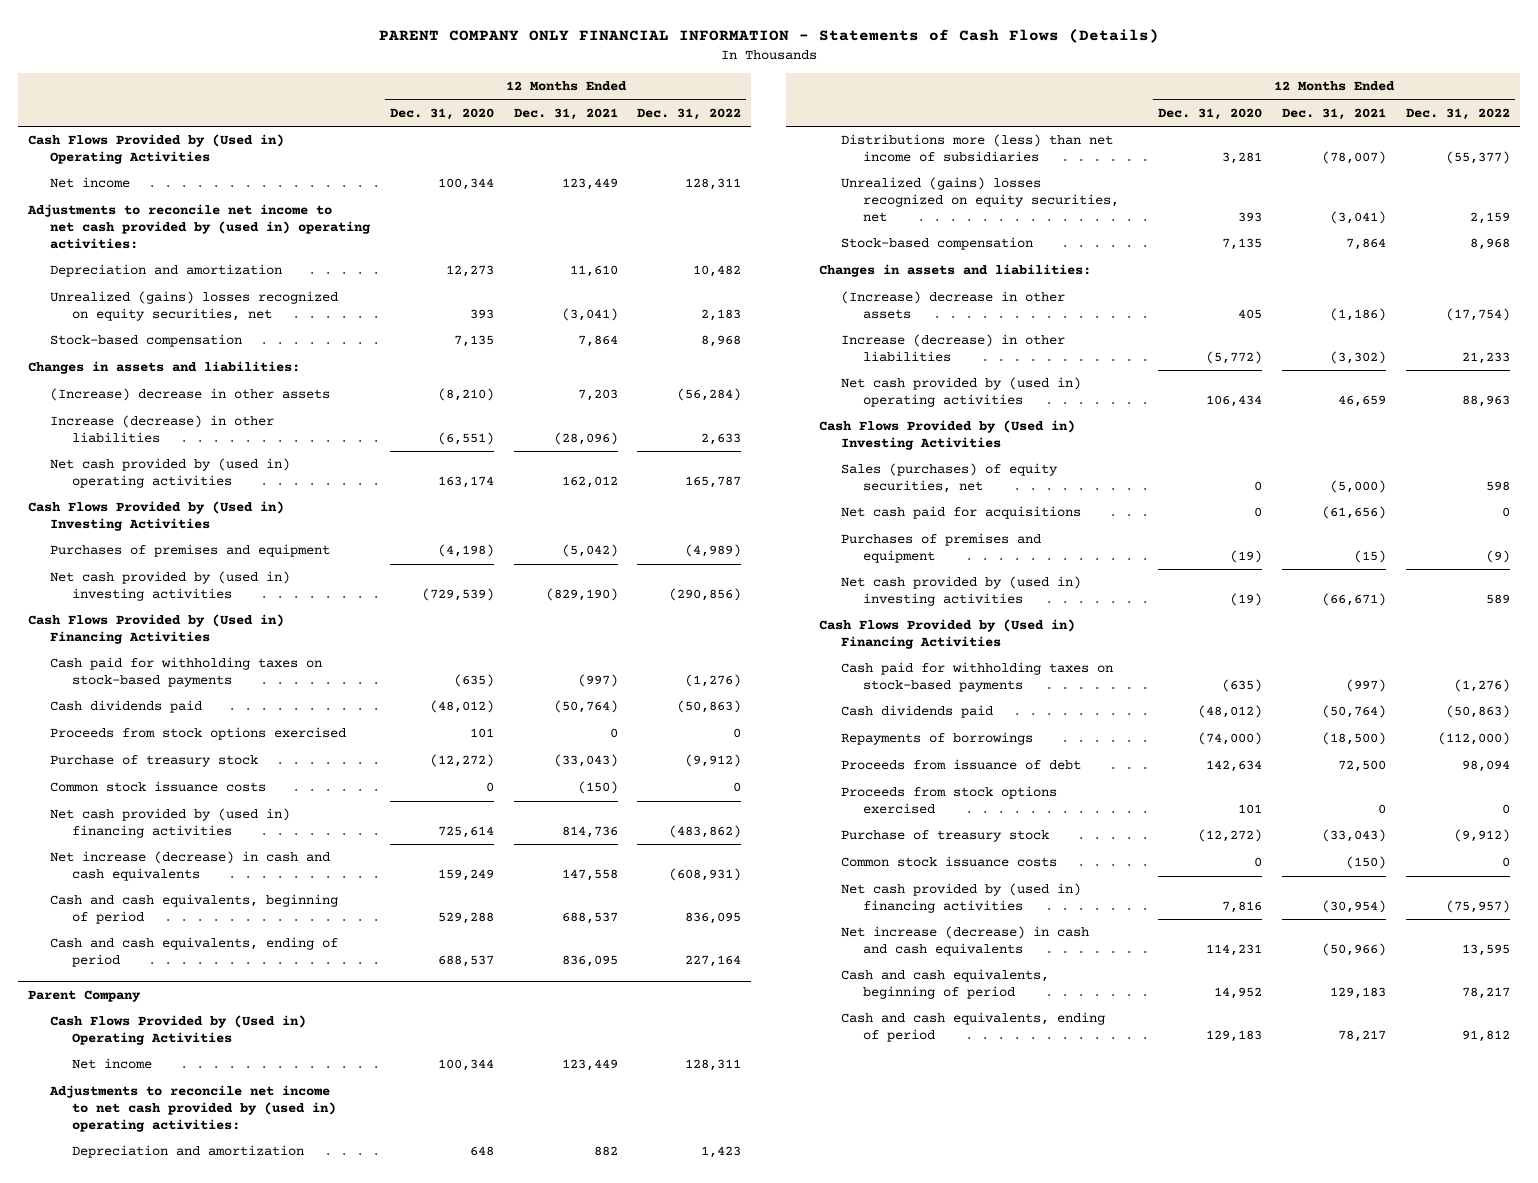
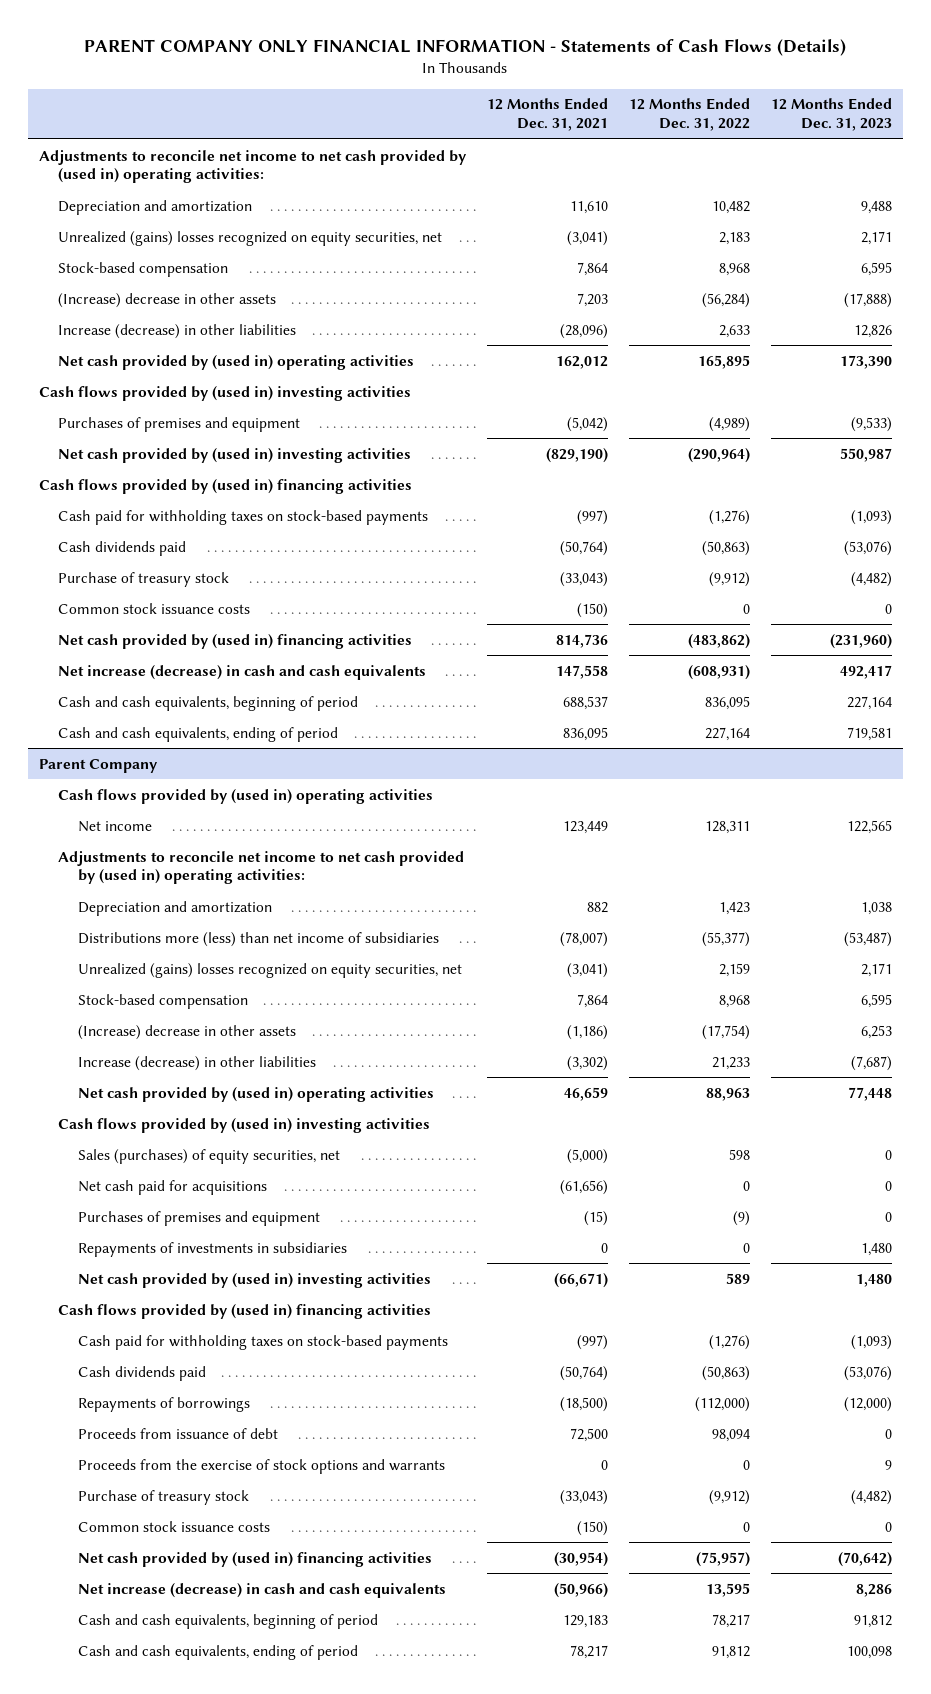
[389,107,494,120] Dec. 31, 2020 -> none
none -> [771,98,893,132] 12 Months Ended Dec. 31, 2023
[27,134,284,164] Cash Flows Provided by (Used in) Operating Activities -> none
[50,177,131,189] Net income -> none
[27,361,300,375] Changes in assets and liabilities: -> none
[685,475,742,488] 165,787 -> [698,354,751,369] 165,895
[27,501,284,531] Cash Flows Provided by (Used in) Investing Activities -> [38,385,411,401] Cash flows provided by (used in) investing activities
[669,587,742,601] (290,856) -> [688,447,751,463] (290,964)
[27,614,284,644] Cash Flows Provided by (Used in) Financing Activities -> [38,478,412,494] Cash flows provided by (used in) financing activities
[50,727,347,741] Proceeds from stock options exercised -> none
[50,1015,307,1045] Cash Flows Provided by (Used in) Operating Activities -> [58,788,434,804] Cash flows provided by (used in) operating activities
[818,264,1091,278] Changes in assets and liabilities: -> none
[818,420,1075,450] Cash Flows Provided by (Used in) Investing Activities -> [58,1117,431,1133] Cash flows provided by (used in) investing activities
none -> [77,1241,347,1257] Repayments of investments in subsidiaries
[818,619,1075,649] Cash Flows Provided by (Used in) Financing Activities -> [58,1303,432,1319] Cash flows provided by (used in) financing activities
[840,786,1057,814] Proceeds from stock options exercised -> none
none -> [77,1458,445,1474] Proceeds from the exercise of stock options and warrants

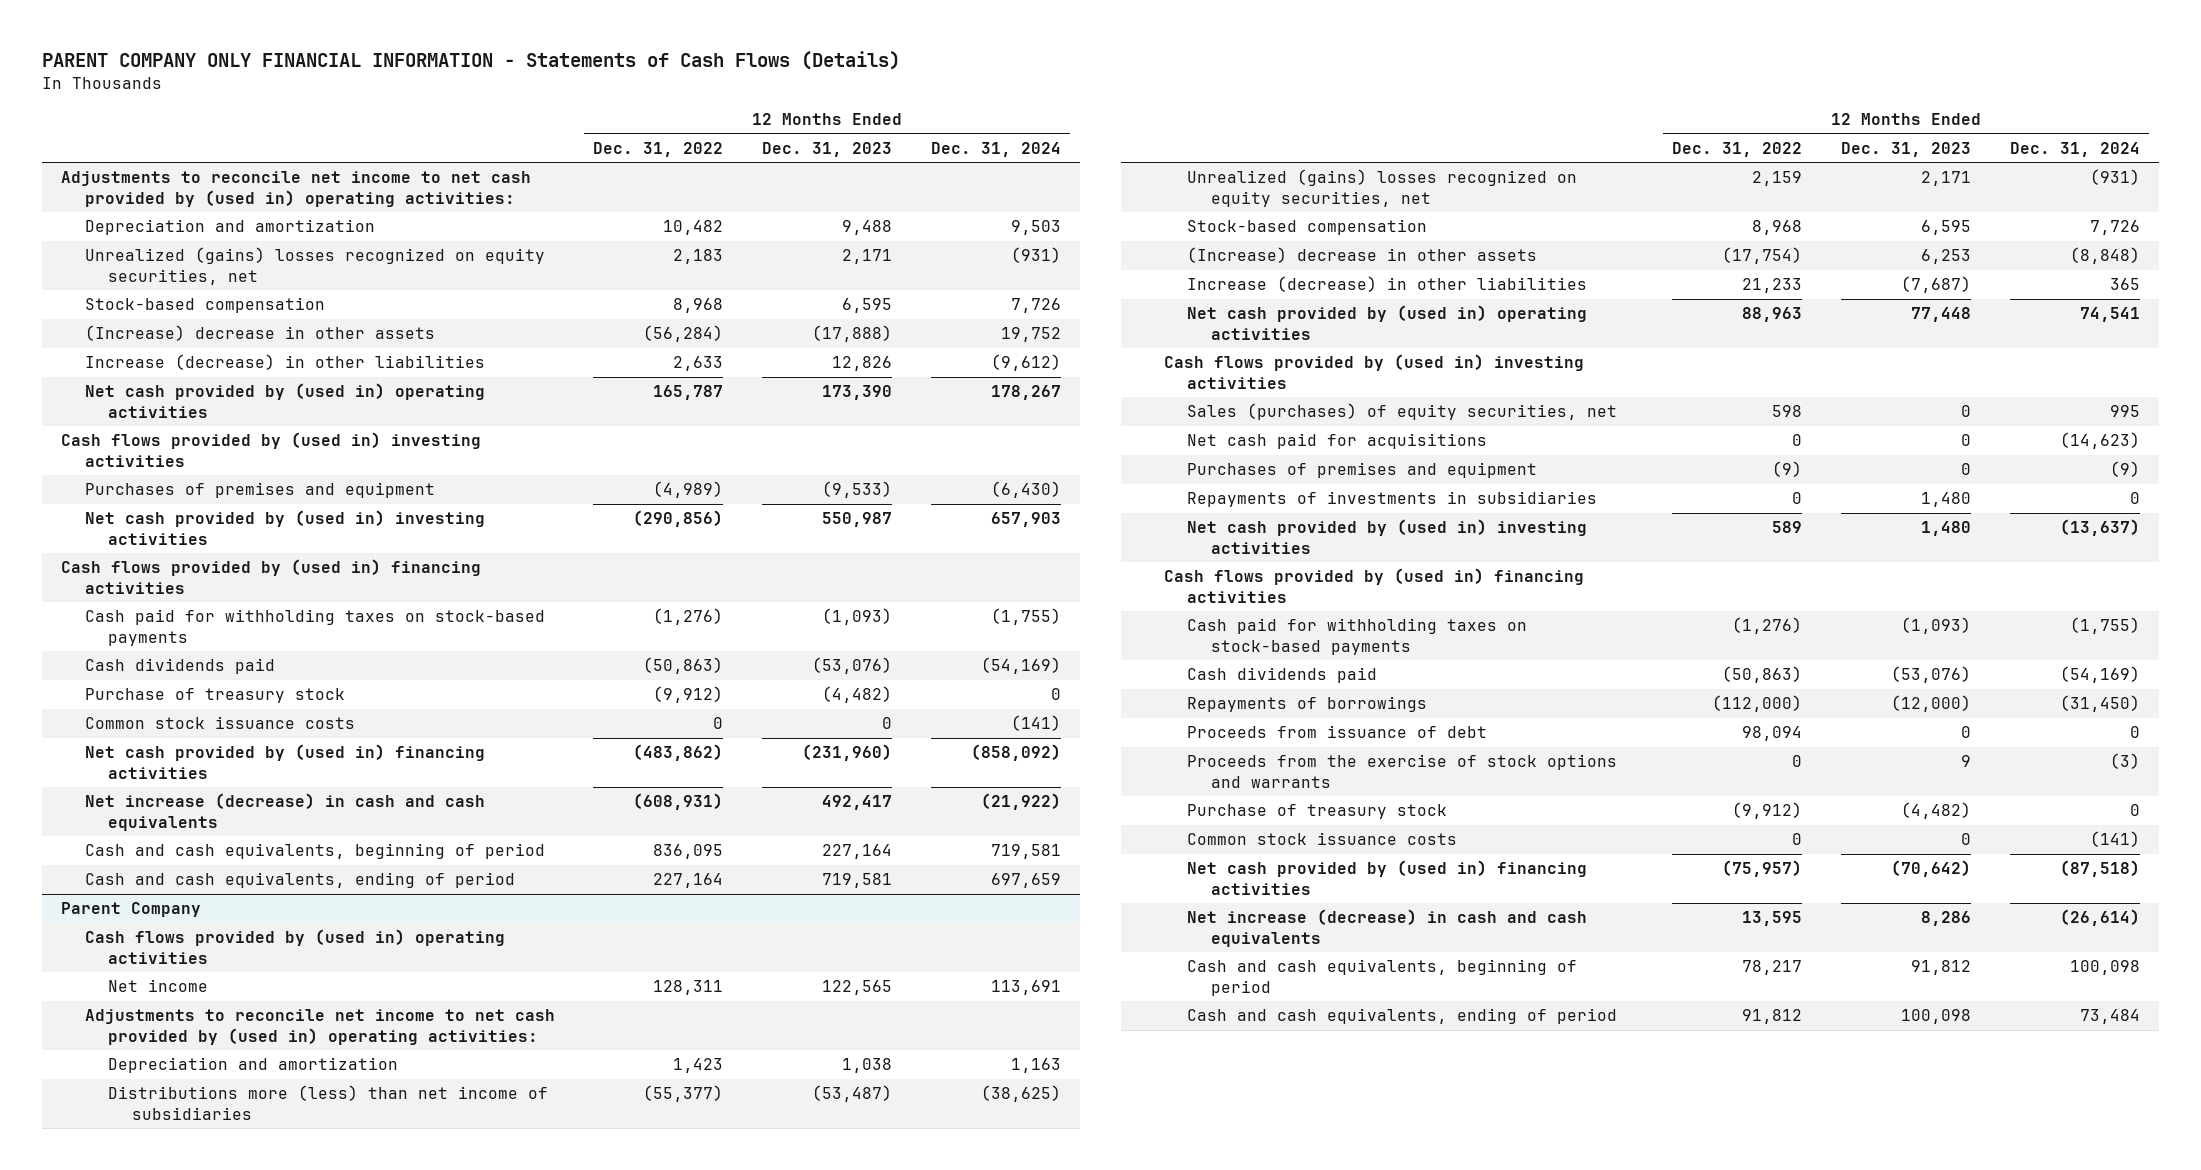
[486,98,608,132] 12 Months Ended Dec. 31, 2021 -> none
none -> [930,141,1061,157] Dec. 31, 2024
[698,354,751,369] 165,895 -> [653,385,724,401] 165,787
[688,447,751,463] (290,964) -> [633,510,724,528] (290,856)

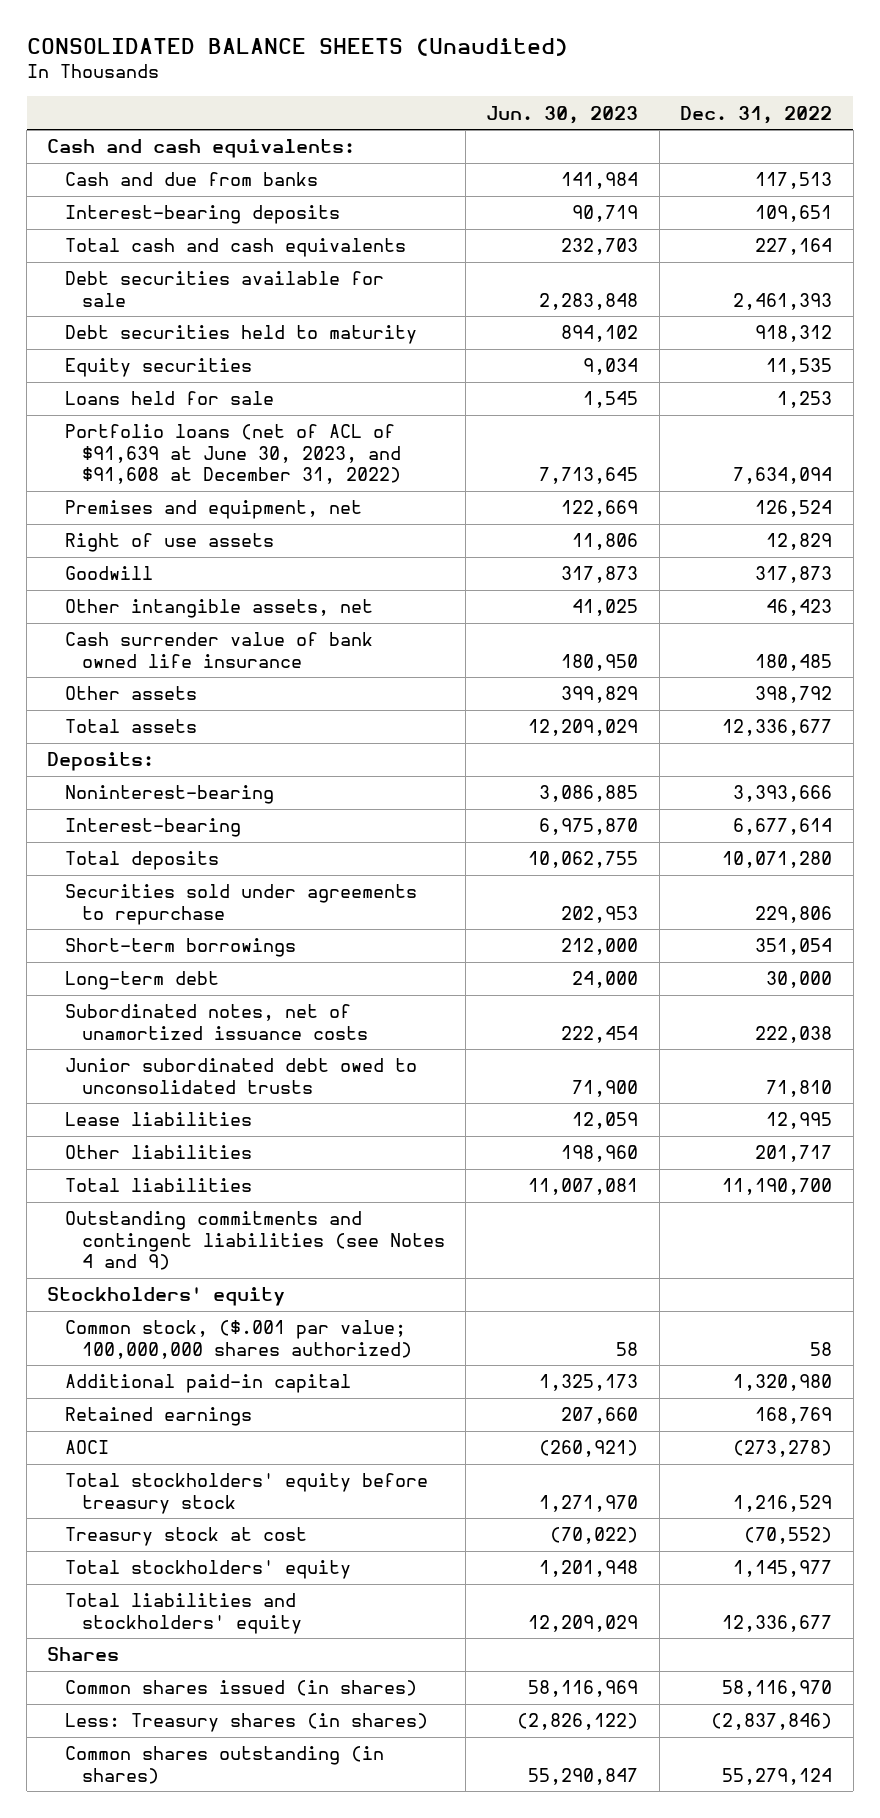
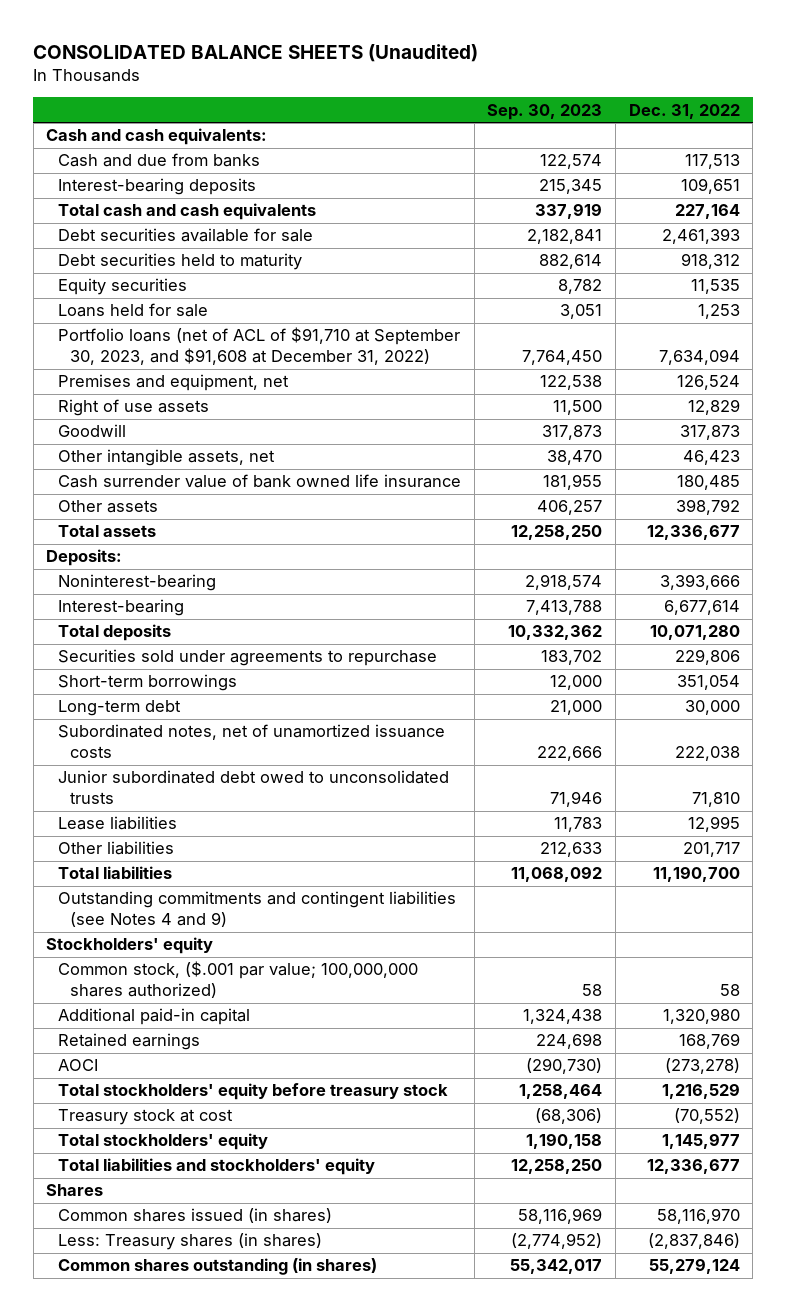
[486,105,639,124] Jun. 30, 2023 -> none
none -> [487,103,603,120] Sep. 30, 2023
[64,424,401,484] Portfolio loans (net of ACL of $91,639 at June 30, 2023, and $91,608 at December 31, 2022) -> [58,327,461,366] Portfolio loans (net of ACL of $91,710 at September 30, 2023, and $91,608 at December 31, 2022)

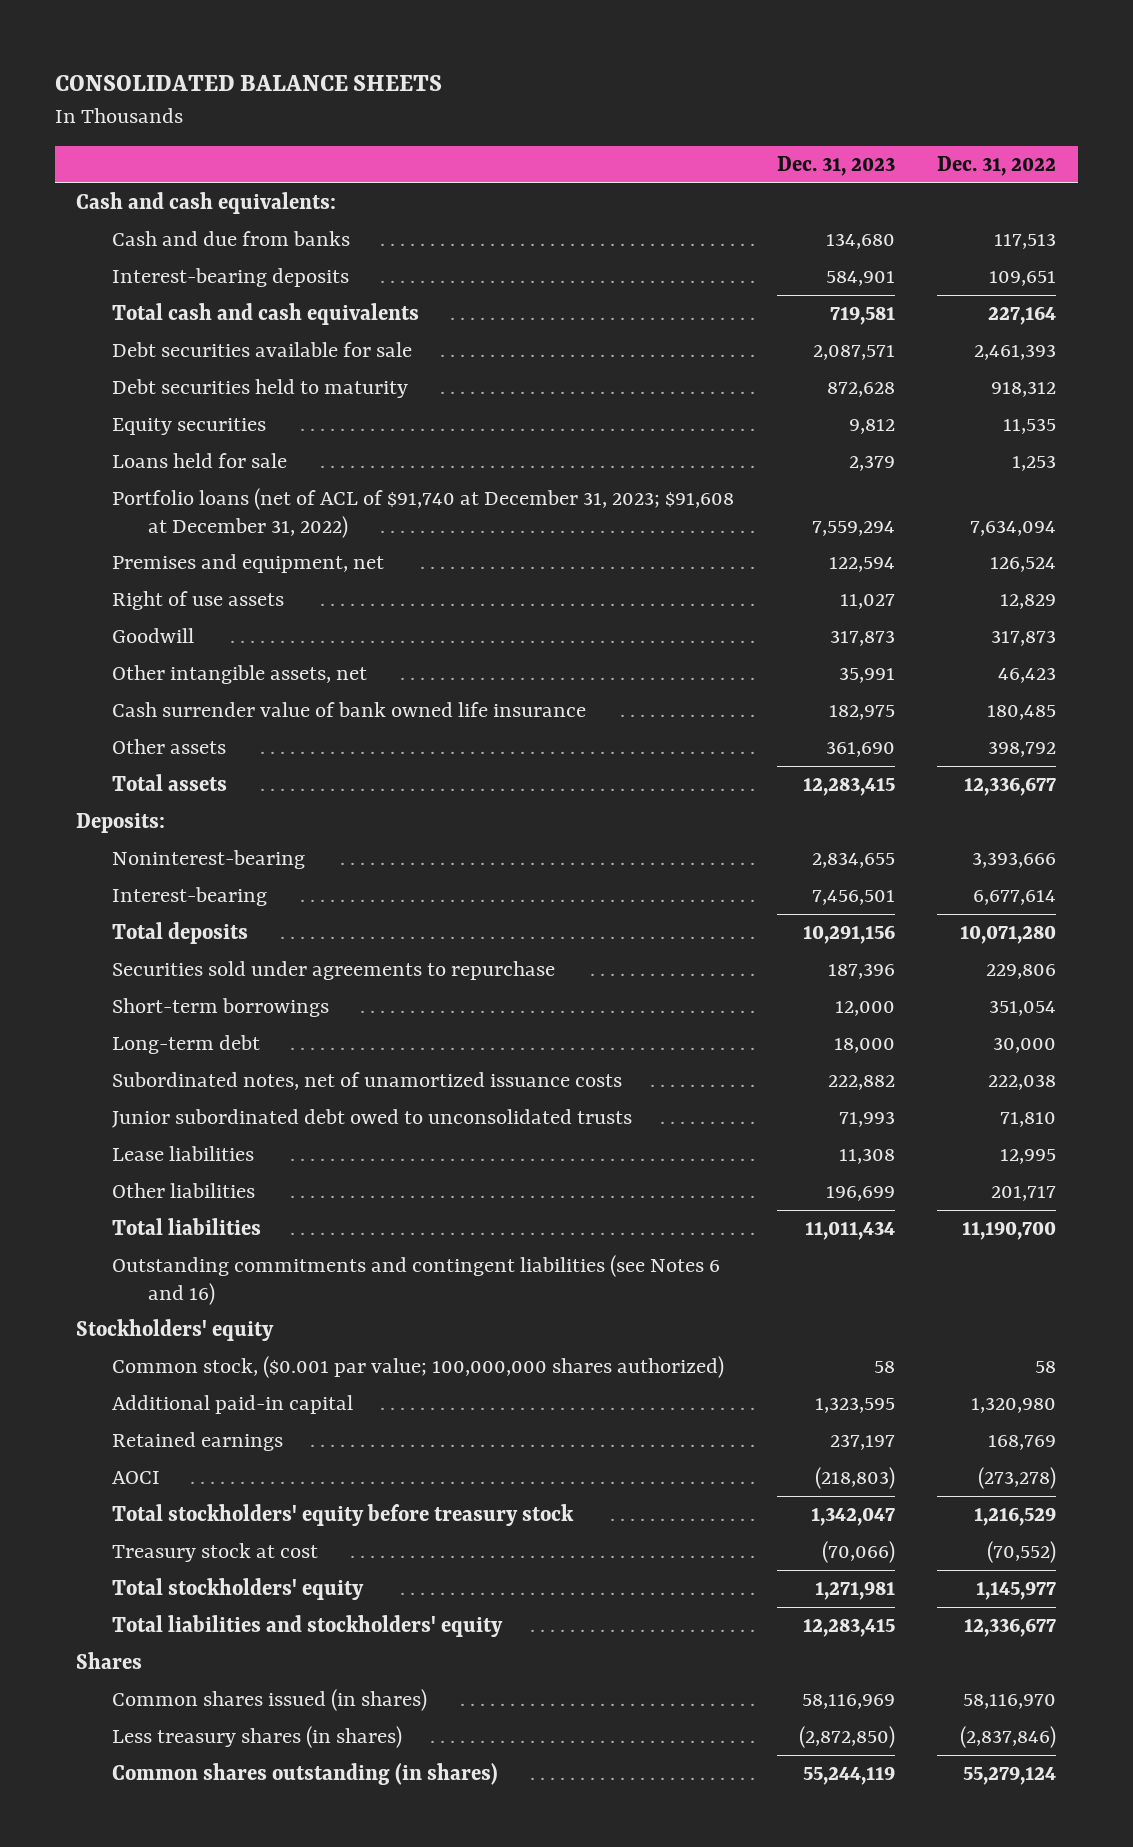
[33,43,479,62] CONSOLIDATED BALANCE SHEETS (Unaudited) -> [54,75,442,92] CONSOLIDATED BALANCE SHEETS
[487,103,603,120] Sep. 30, 2023 -> none
none -> [776,156,895,177] Dec. 31, 2023
[58,327,461,366] Portfolio loans (net of ACL of $91,710 at September 30, 2023, and $91,608 at December 31, 2022) -> [112,487,735,538] Portfolio loans (net of ACL of $91,740 at December 31, 2023; $91,608 at December 31, 2022)
[58,891,457,928] Outstanding commitments and contingent liabilities (see Notes 4 and 9) -> [112,1254,721,1305] Outstanding commitments and contingent liabilities (see Notes 6 and 16)
[58,961,419,999] Common stock, ($.001 par value; 100,000,000 shares authorized) -> [112,1355,725,1378] Common stock, ($0.001 par value; 100,000,000 shares authorized)
[58,1233,323,1251] Less: Treasury shares (in shares) -> [112,1725,403,1748] Less treasury shares (in shares)

